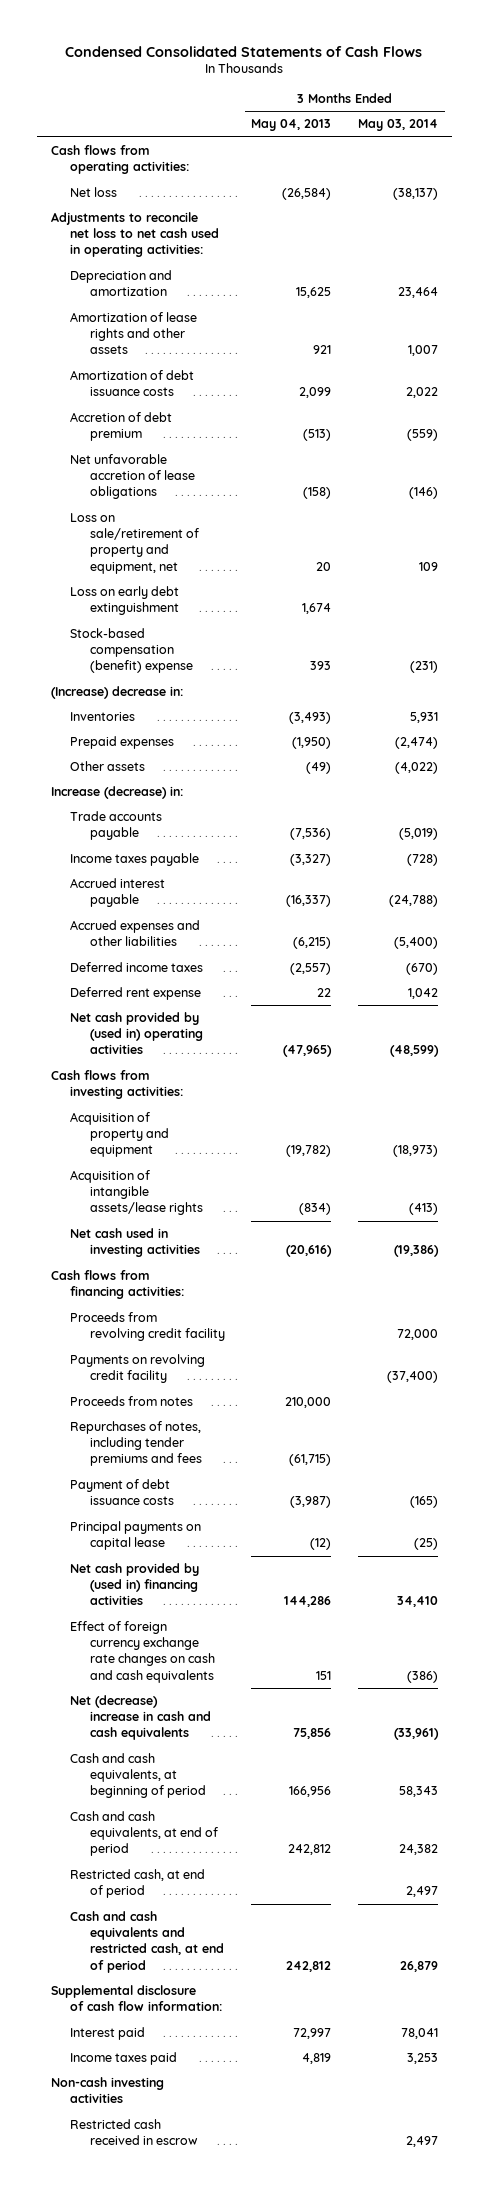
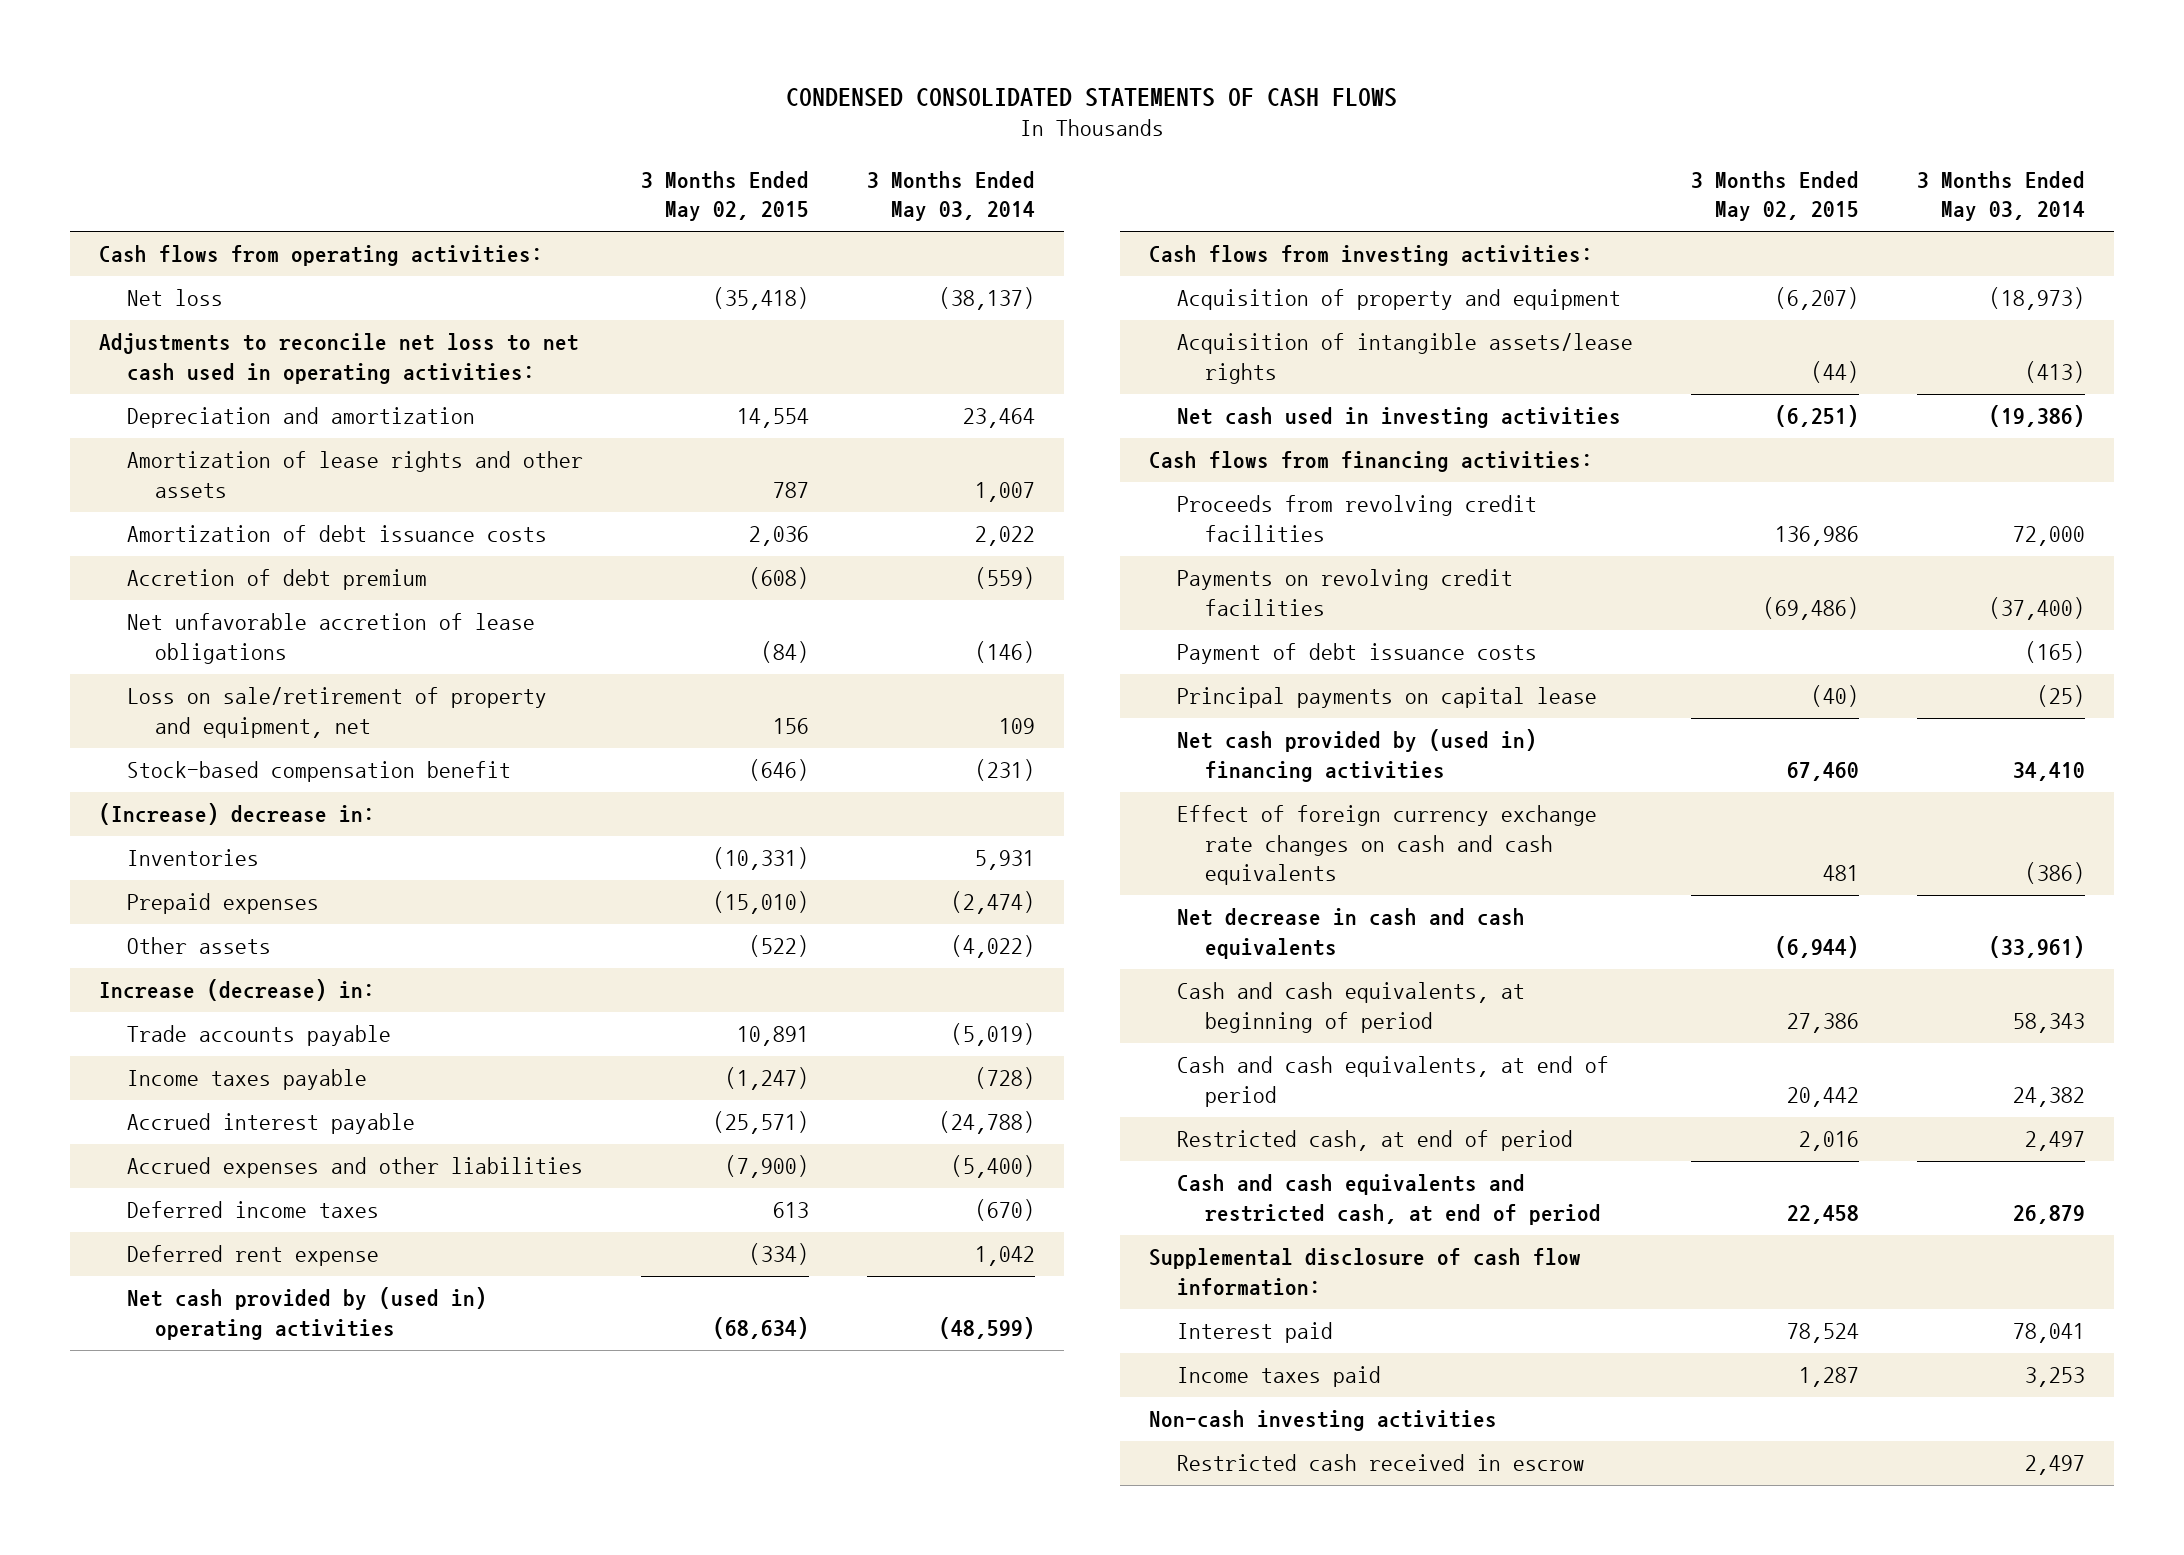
[65,45,423,57] Condensed Consolidated Statements of Cash Flows -> [786,87,1398,107] CONDENSED CONSOLIDATED STATEMENTS OF CASH FLOWS
[251,119,332,132] May 04, 2013 -> none
none -> [641,170,810,221] 3 Months Ended May 02, 2015
[70,586,180,616] Loss on early debt extinguishment -> none
[70,628,193,674] Stock-based compensation (benefit) expense -> [127,761,512,783] Stock-based compensation benefit
[70,1396,194,1407] Proceeds from notes -> none
[70,1421,202,1467] Repurchases of notes, including tender premiums and fees -> none
[70,1312,225,1342] Proceeds from revolving credit facility -> [1177,495,1538,542] Proceeds from revolving credit facilities
[70,1354,206,1384] Payments on revolving credit facility -> [1177,569,1514,616] Payments on revolving credit facilities
[70,1695,211,1741] Net (decrease) increase in cash and cash equivalents -> [1177,908,1526,959] Net decrease in cash and cash equivalents

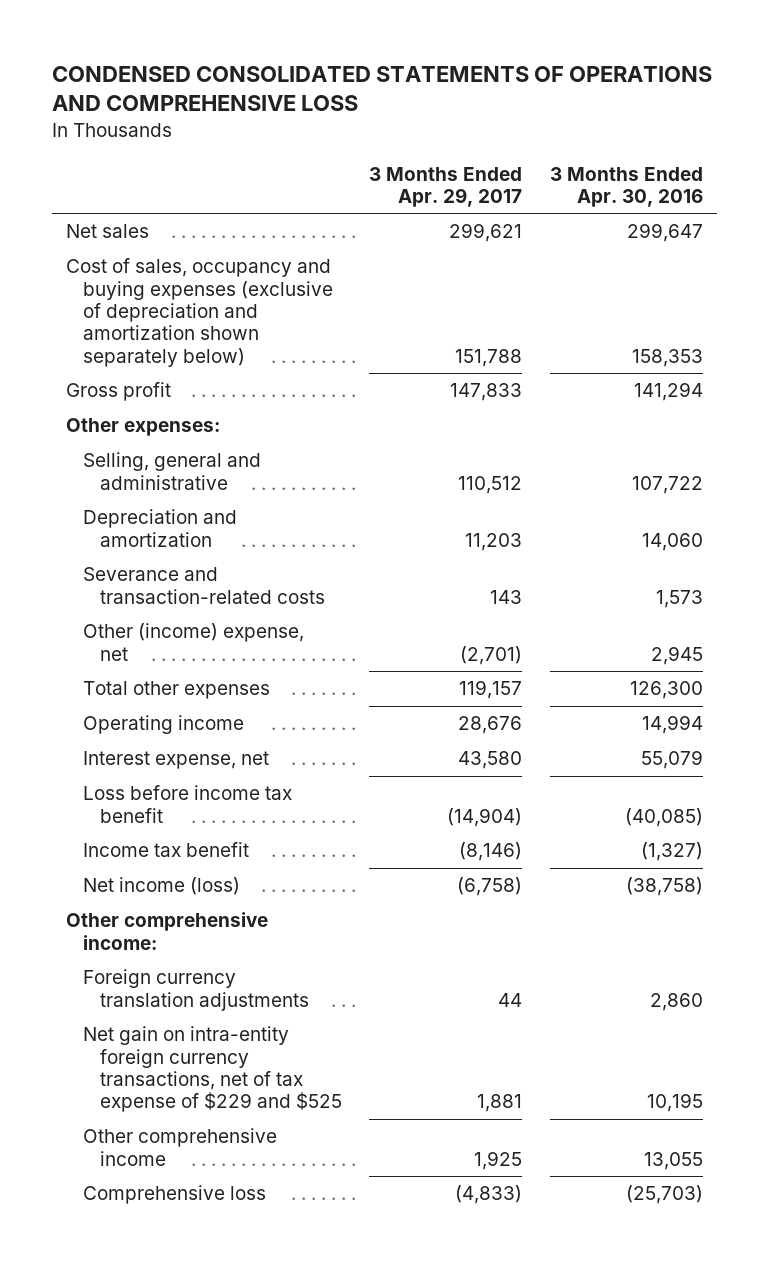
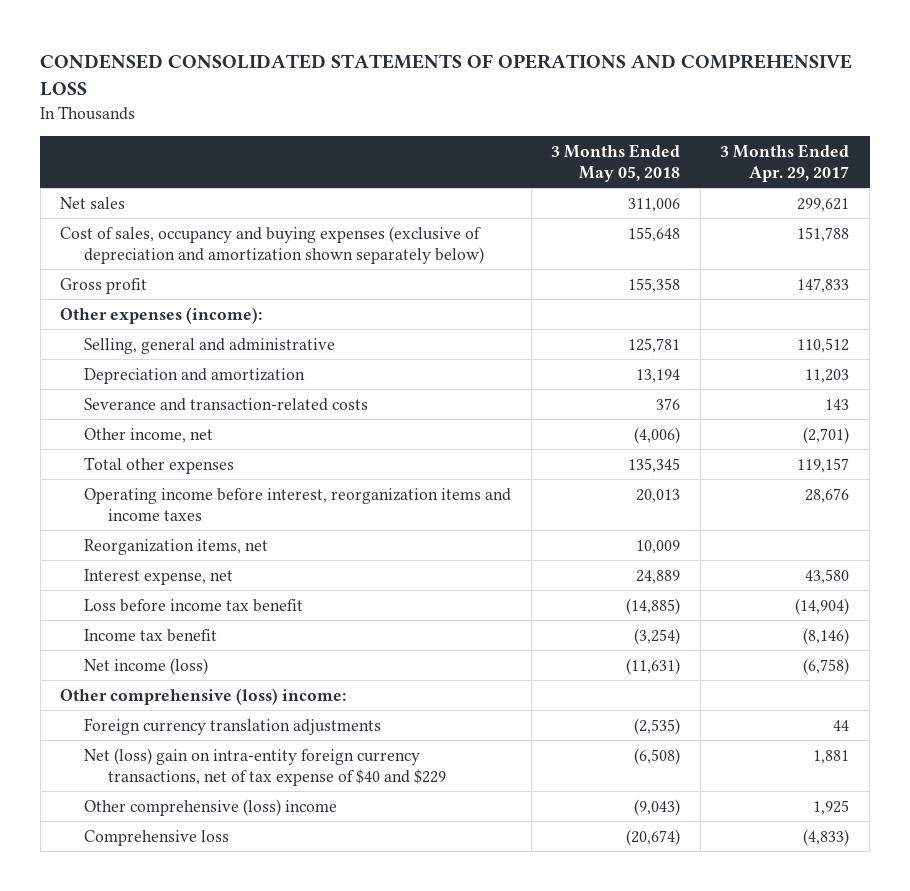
[550,166,704,207] 3 Months Ended Apr. 30, 2016 -> none
none -> [551,143,681,182] 3 Months Ended May 05, 2018
[65,418,220,437] Other expenses: -> [60,306,263,324] Other expenses (income):
[82,623,304,661] Other (income) expense, net -> [84,427,214,443] Other income, net
[82,715,244,735] Operating income -> [84,487,512,521] Operating income before interest, reorganization items and income taxes
none -> [84,538,269,555] Reorganization items, net
[65,912,268,950] Other comprehensive income: -> [60,687,347,705] Other comprehensive (loss) income:
[82,1026,342,1113] Net gain on intra-entity foreign currency transactions, net of tax expense of $229 and $525 -> [84,747,447,786] Net (loss) gain on intra-entity foreign currency transactions, net of tax expense of $40 and $229
[82,1128,277,1166] Other comprehensive income -> [84,798,338,816] Other comprehensive (loss) income

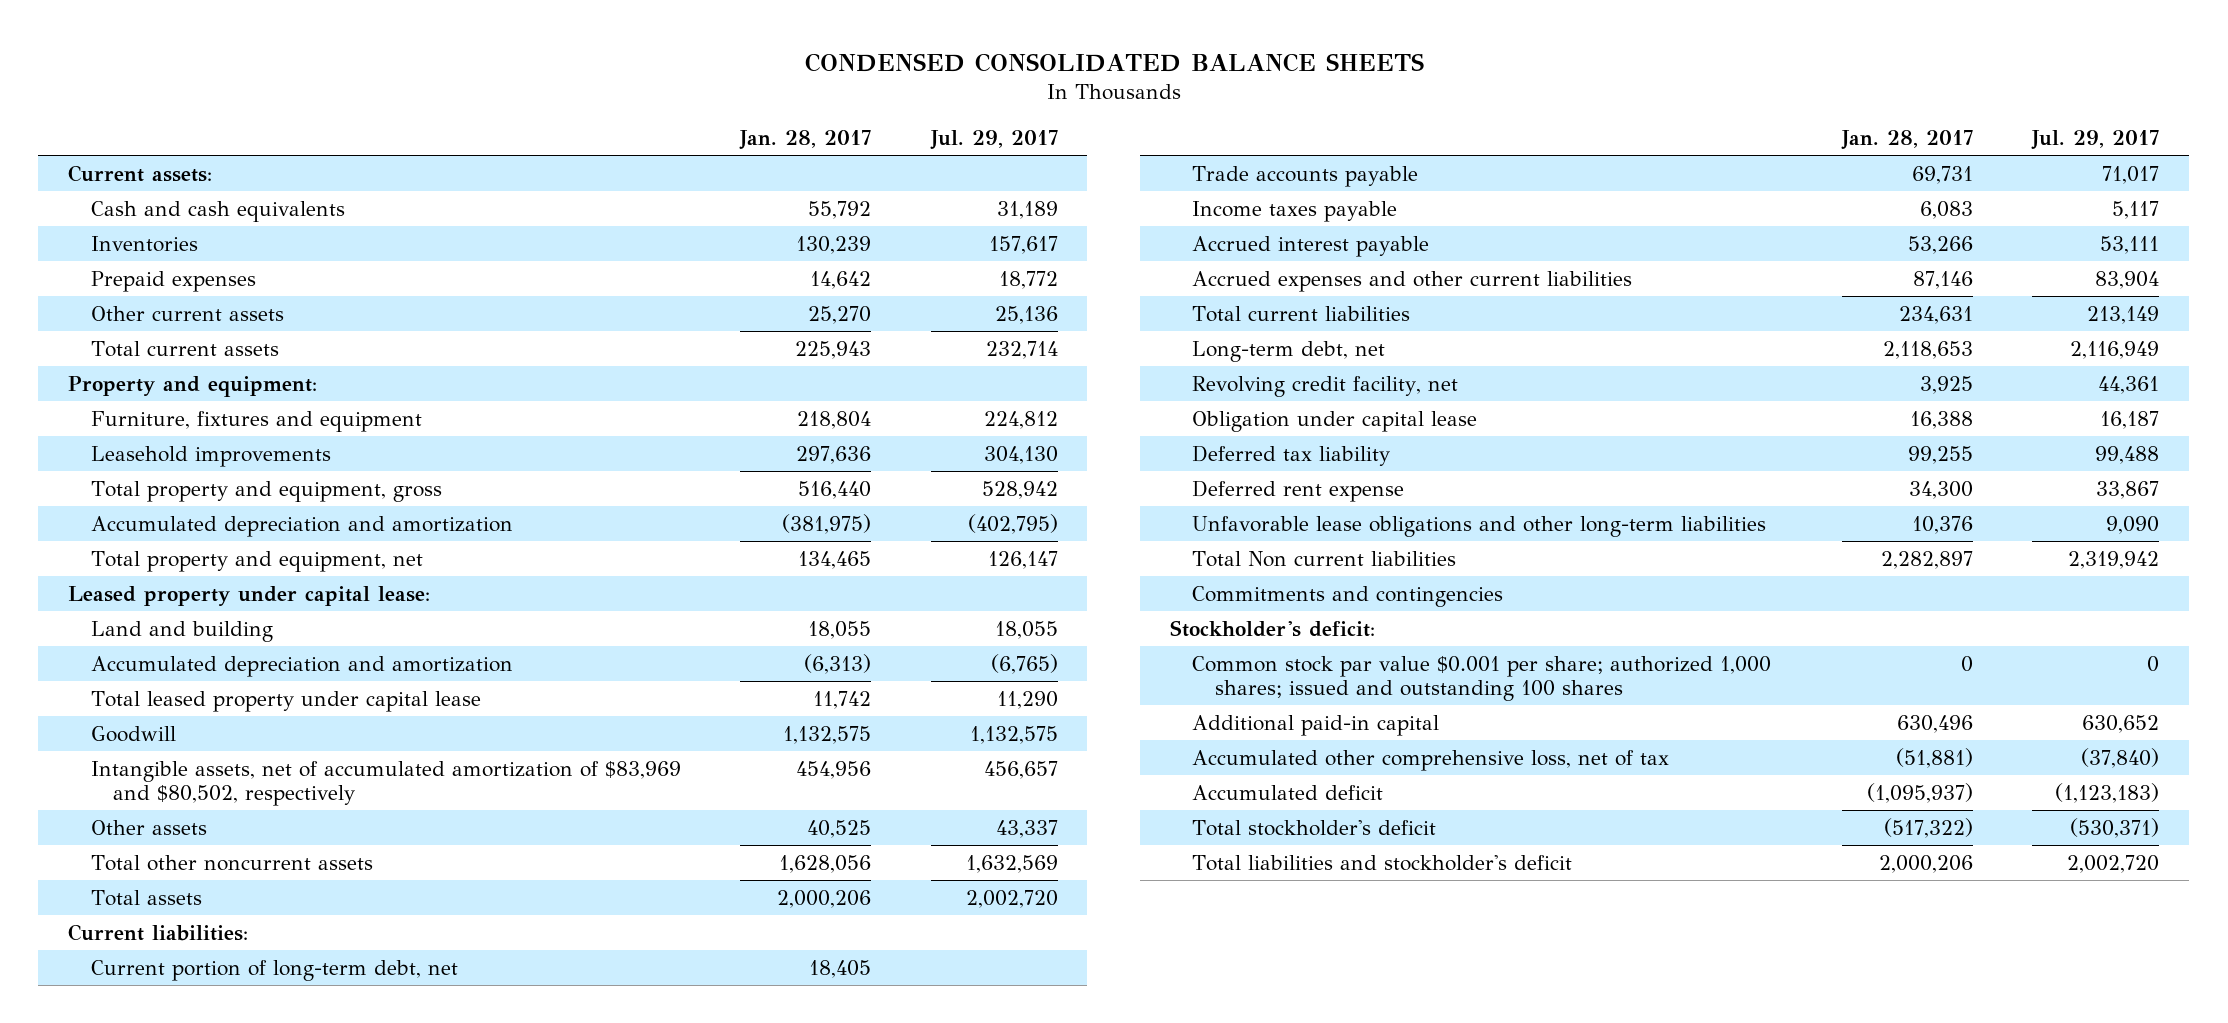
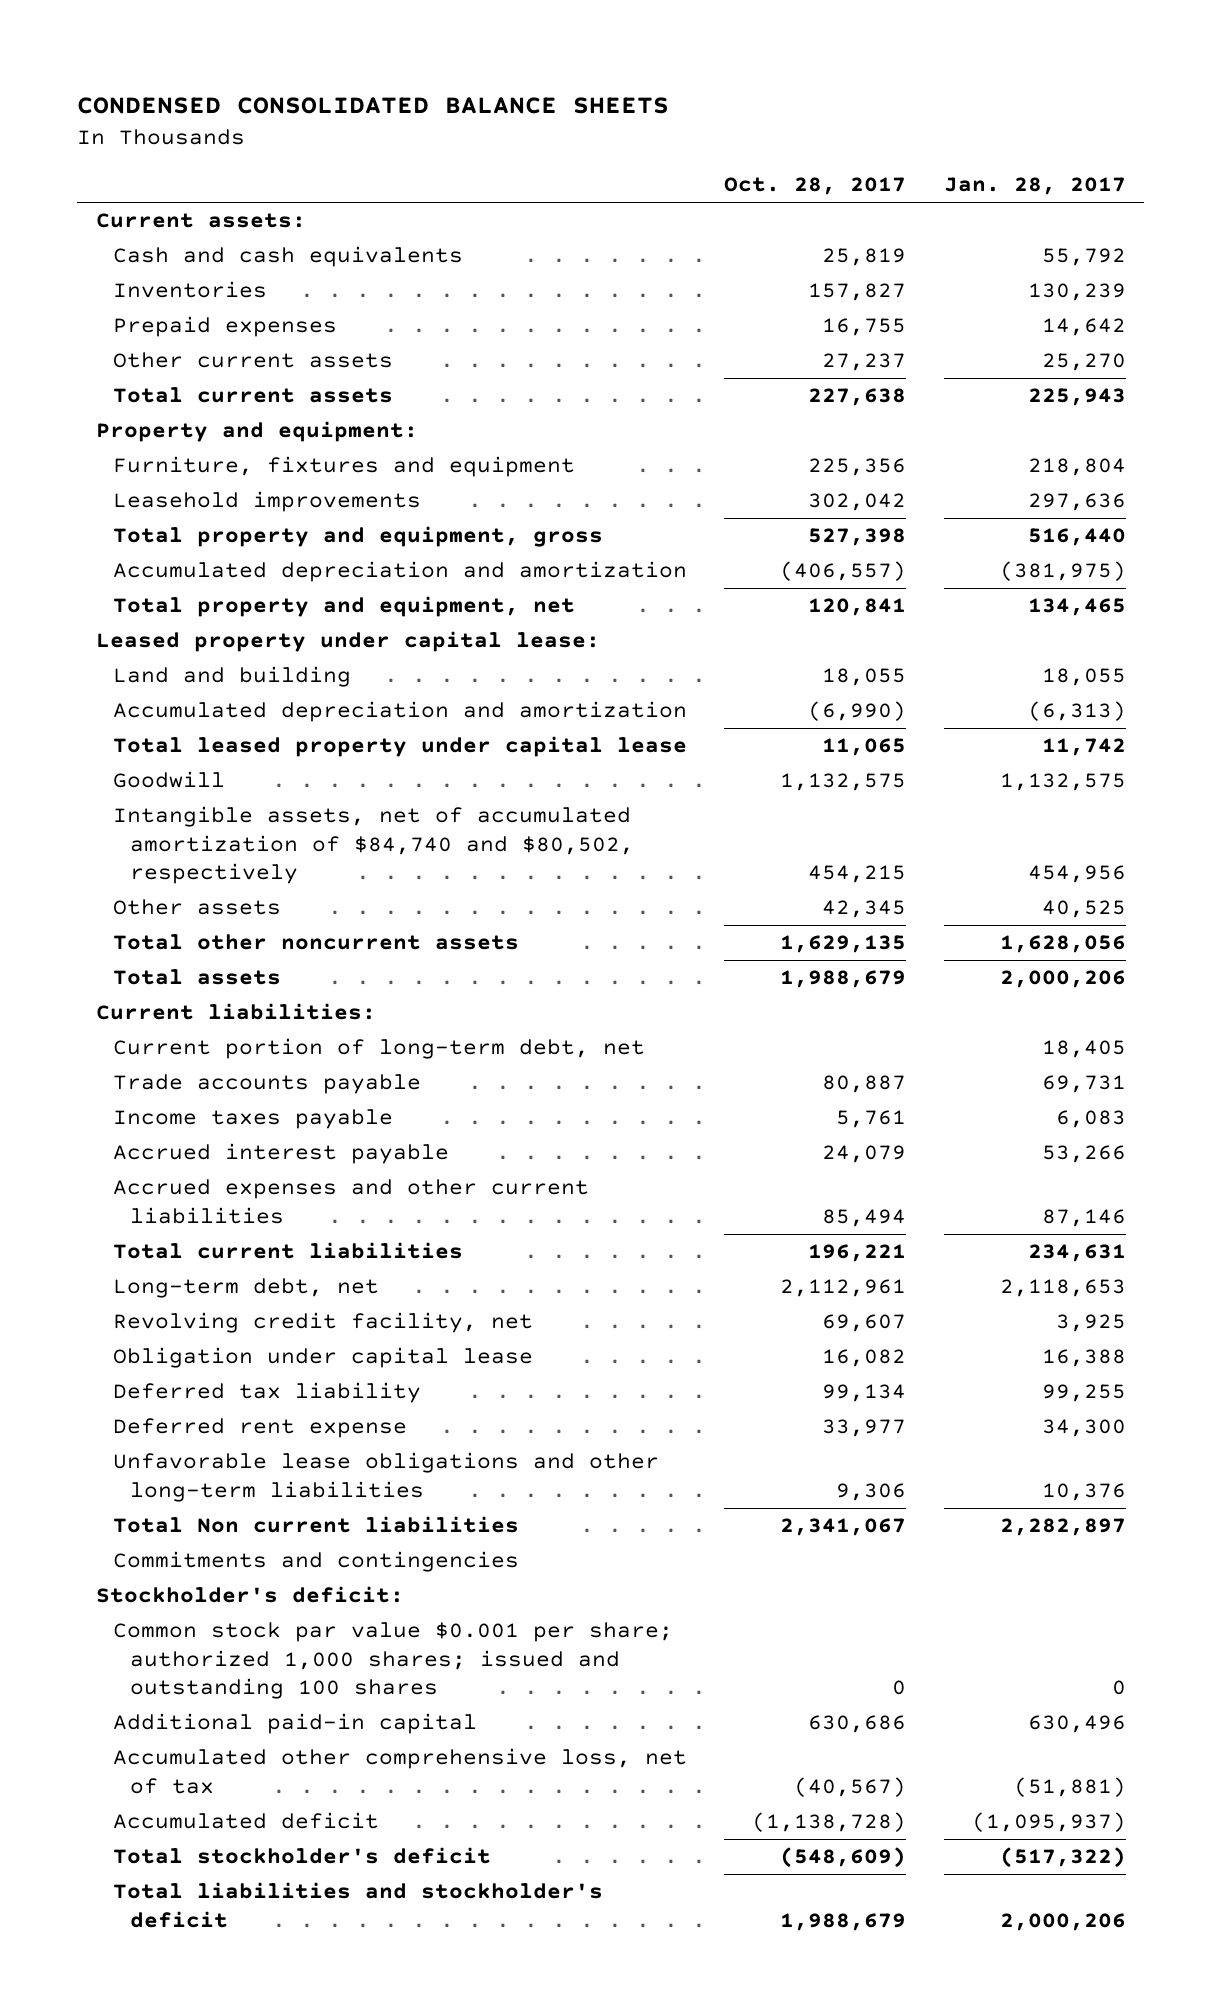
[929,130,1058,151] Jul. 29, 2017 -> none
none -> [724,177,907,196] Oct. 28, 2017
[90,760,681,807] Intangible assets, net of accumulated amortization of $83,969 and $80,502, respectively -> [112,806,635,885] Intangible assets, net of accumulated amortization of $84,740 and $80,502, respectively

